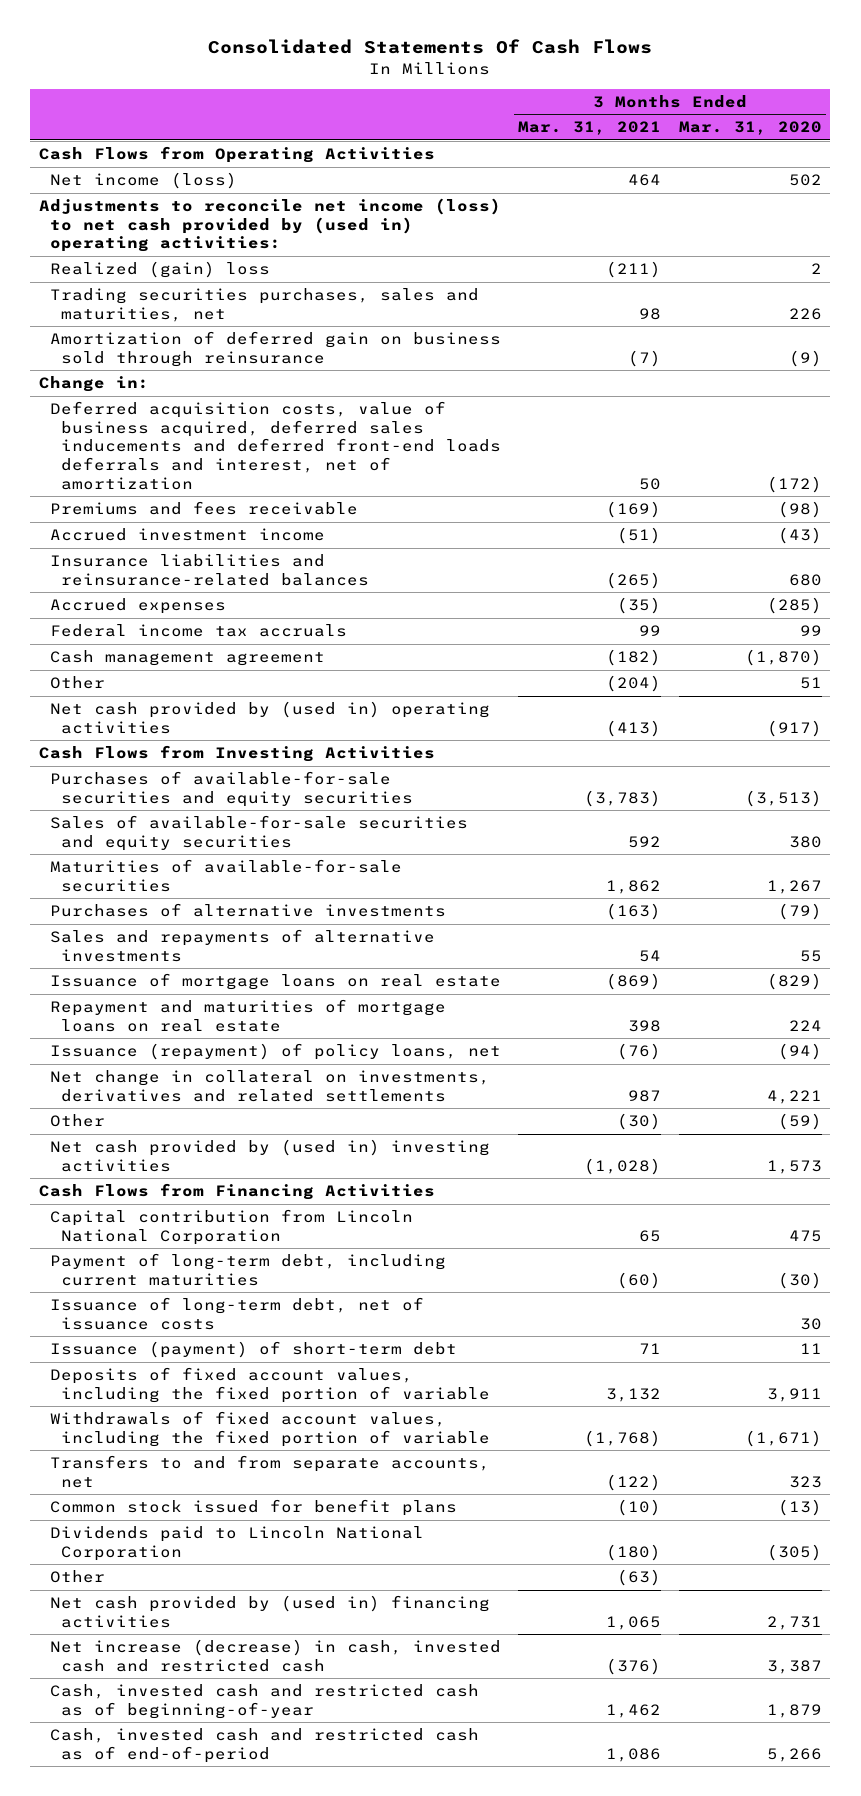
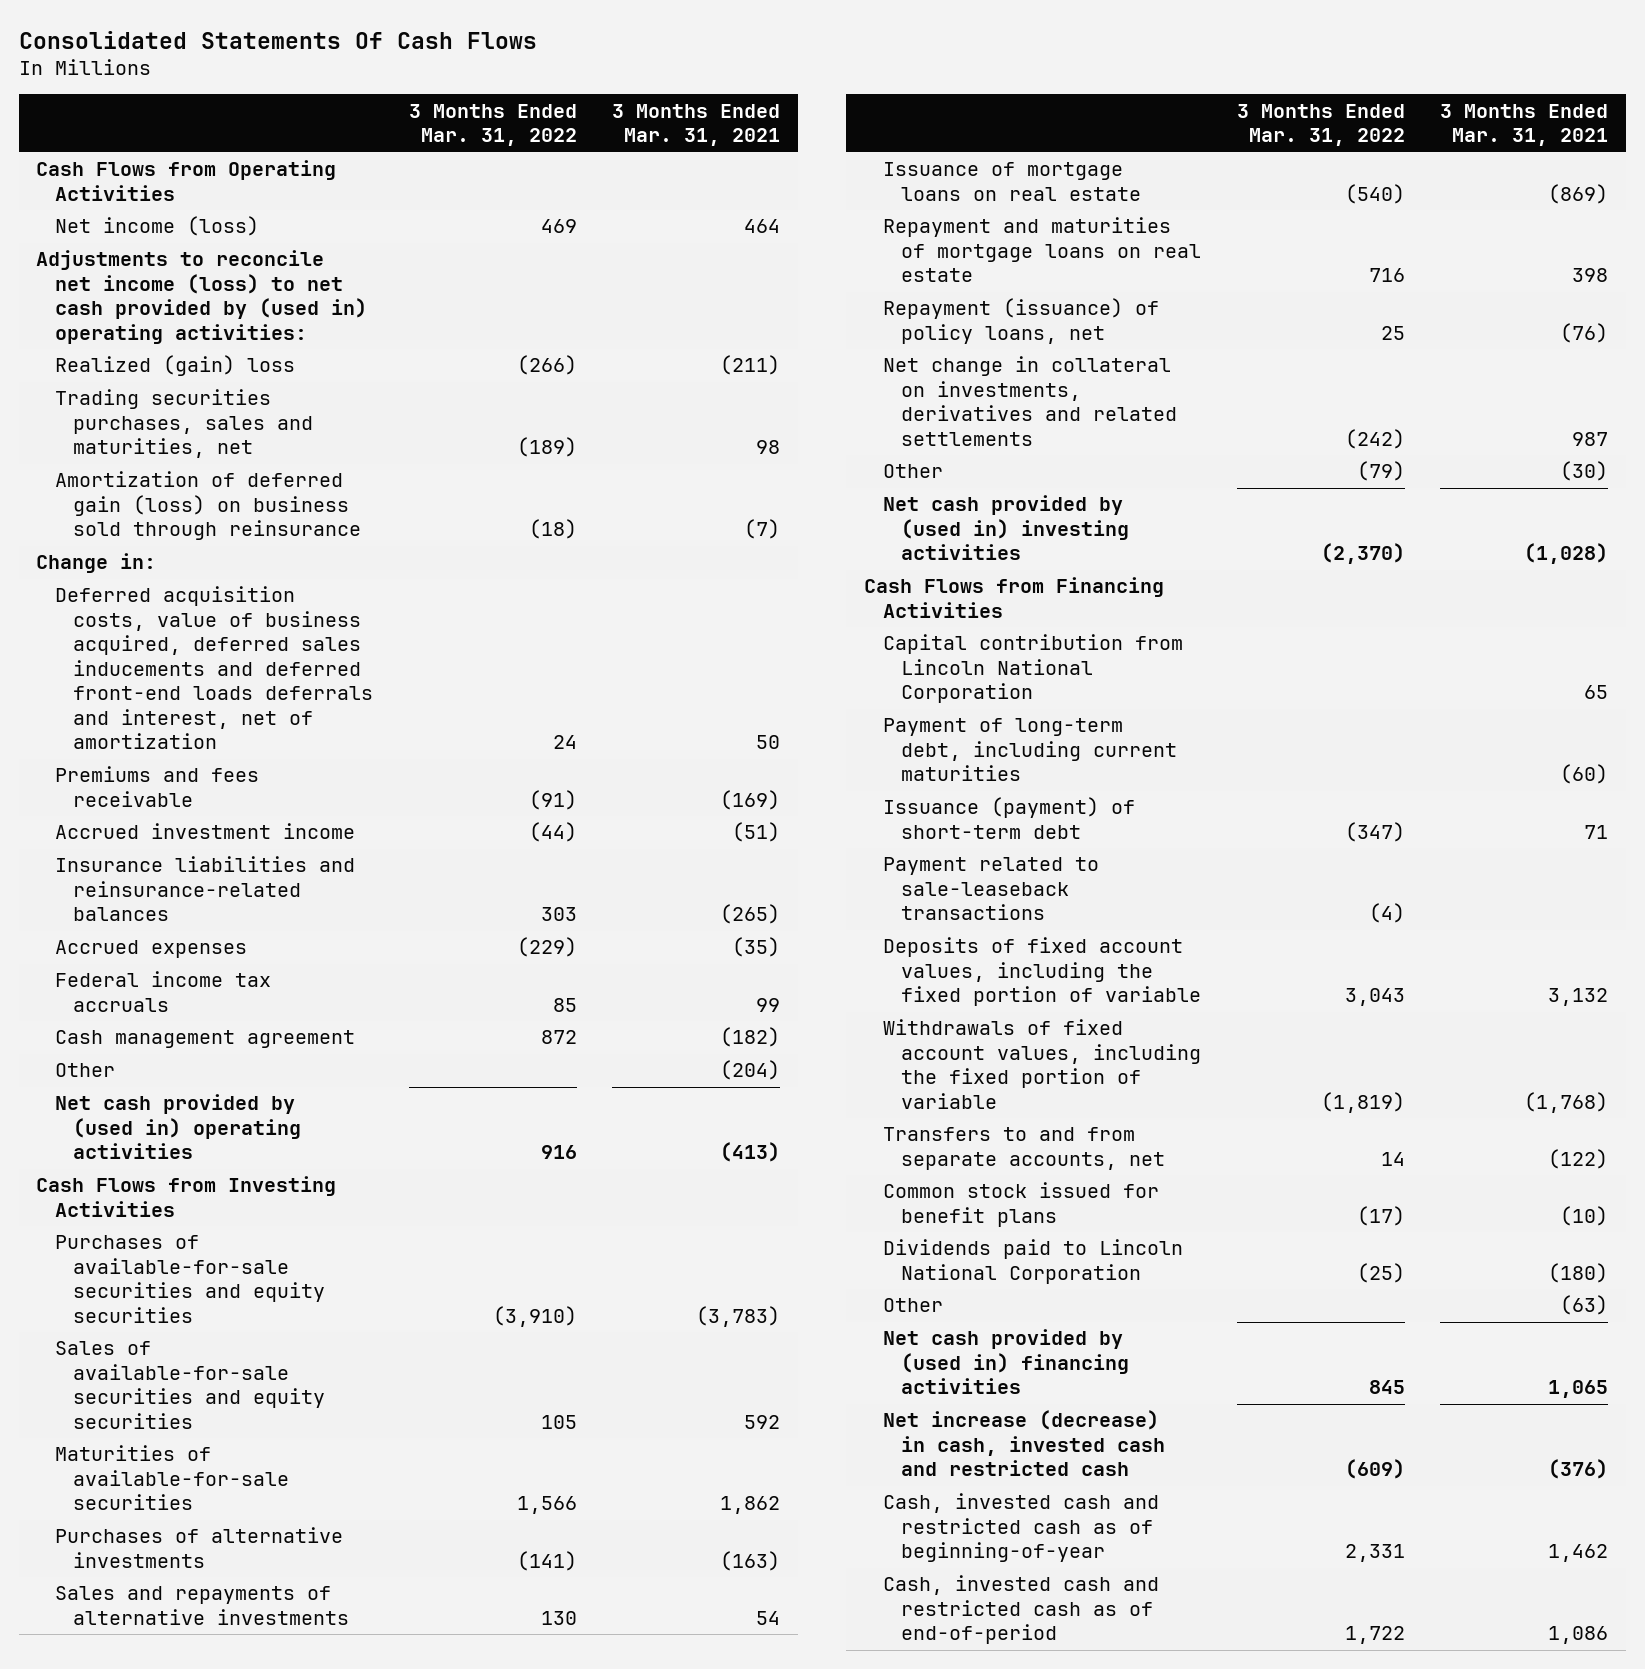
[678,121,822,136] Mar. 31, 2020 -> none
none -> [408,103,577,147] 3 Months Ended Mar. 31, 2022
[49,331,501,367] Amortization of deferred gain on business sold through reinsurance -> [54,471,362,541] Amortization of deferred gain (loss) on business sold through reinsurance
[49,1043,501,1061] Issuance (repayment) of policy loans, net -> [882,298,1159,344] Repayment (issuance) of policy loans, net
[49,1297,424,1330] Issuance of long-term debt, net of issuance costs -> none
none -> [882,857,1099,921] Payment related to sale-leaseback transactions

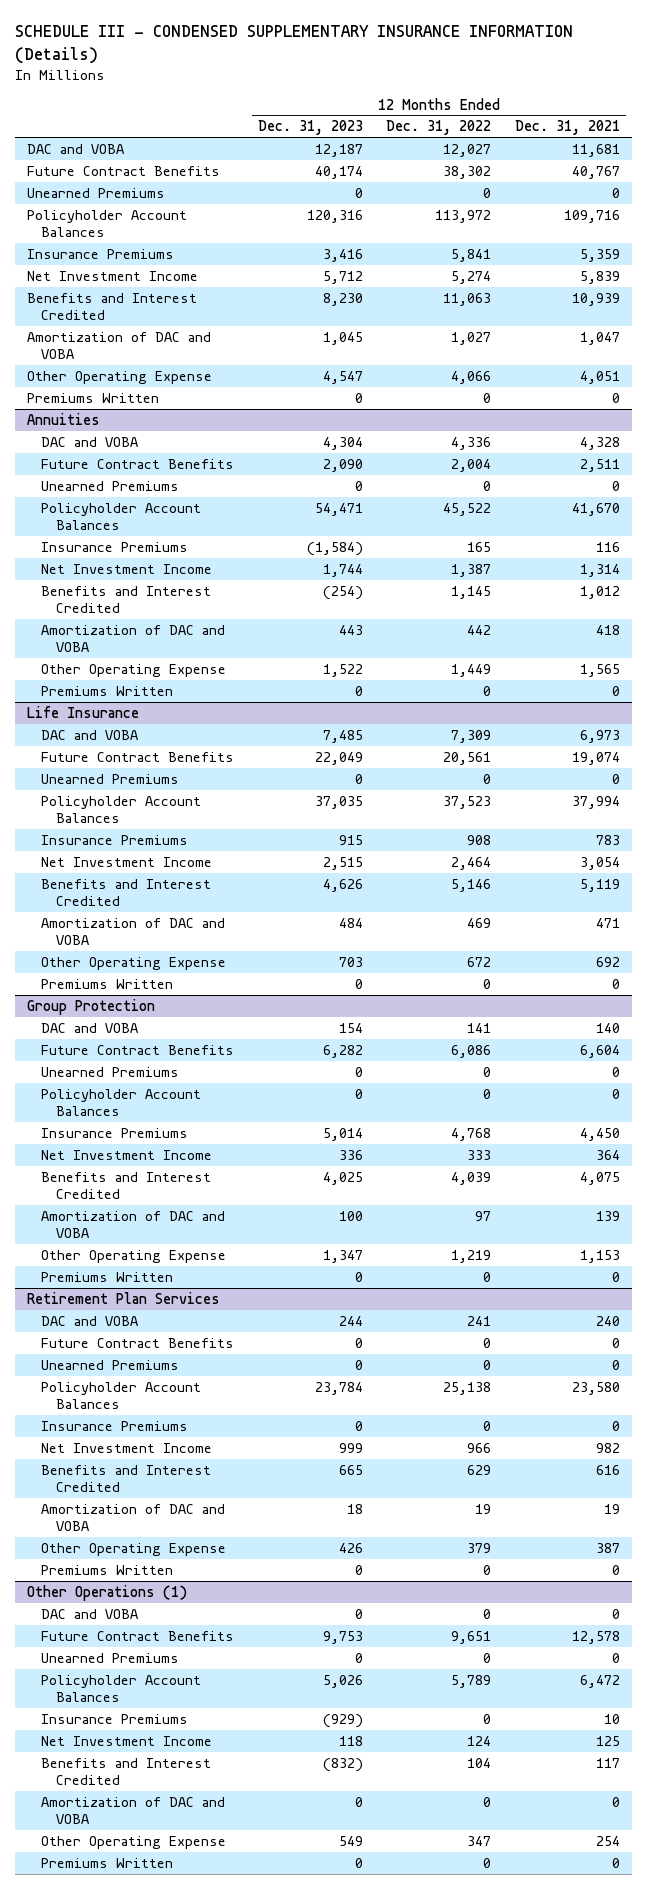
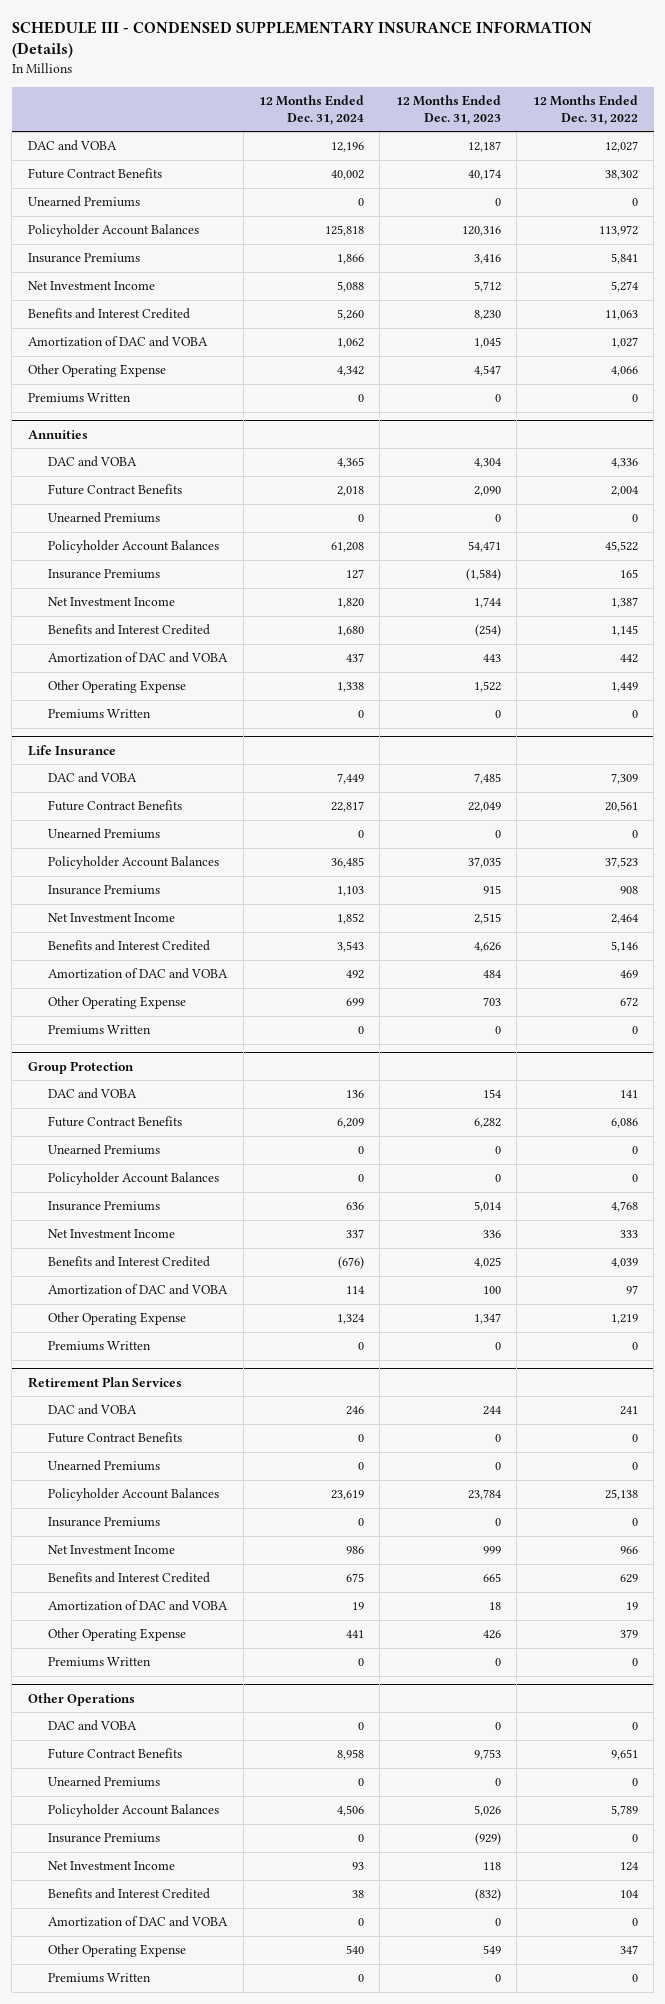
[514,120,620,136] Dec. 31, 2021 -> none
none -> [258,94,364,126] 12 Months Ended Dec. 31, 2024
[26,1584,187,1601] Other Operations (1) -> [27,1692,135,1706] Other Operations

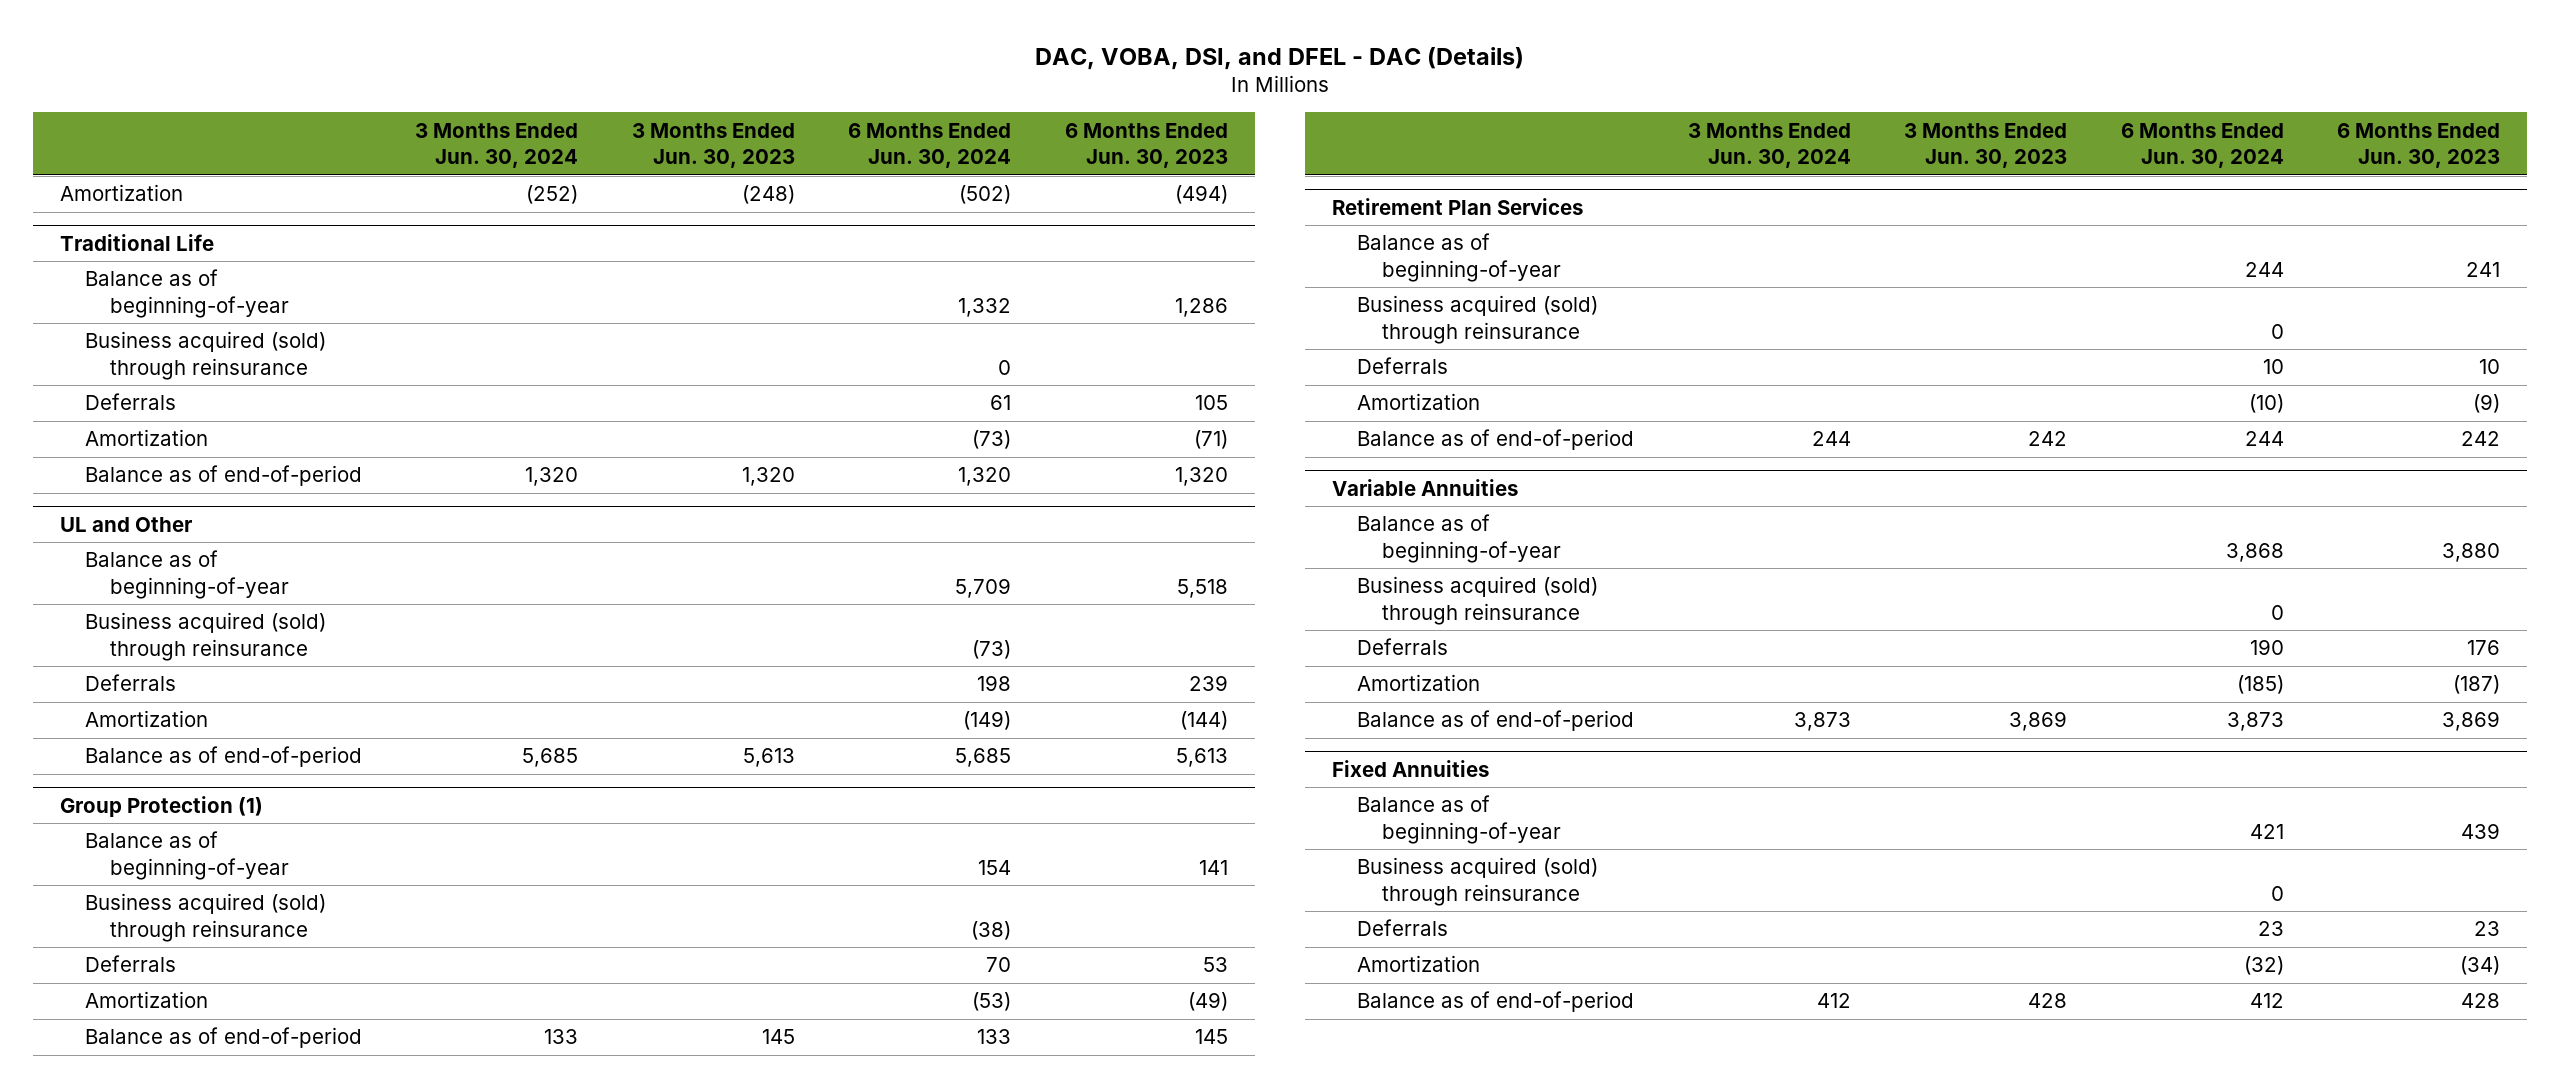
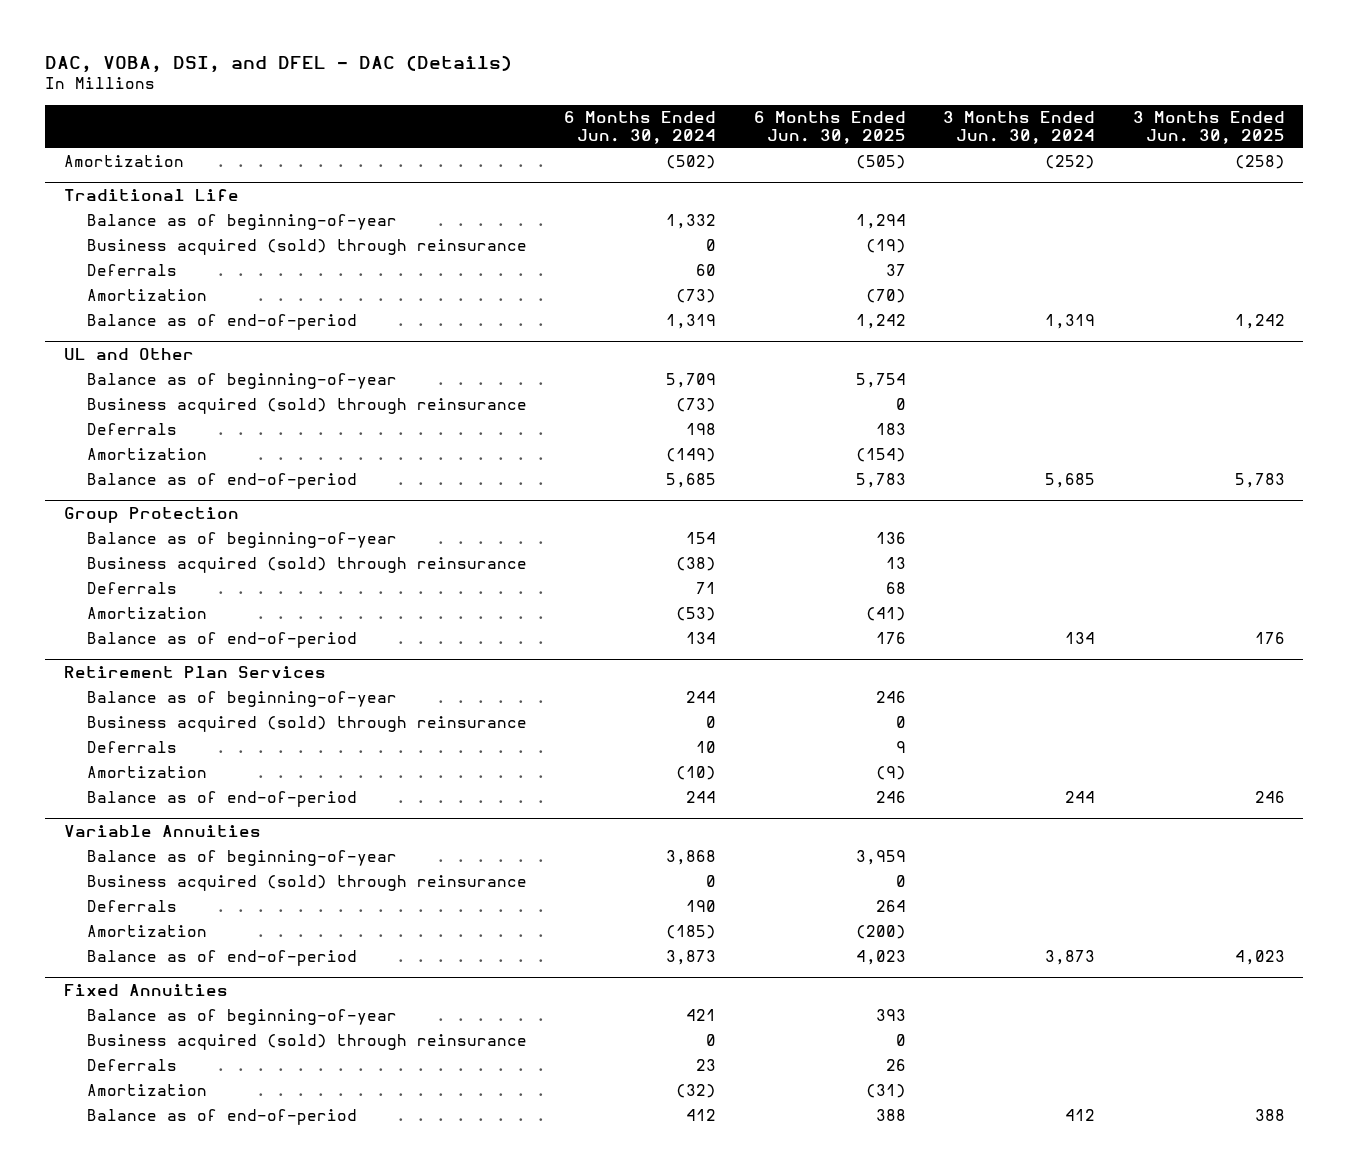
[631,122,795,168] 3 Months Ended Jun. 30, 2023 -> none
[1064,122,1228,168] 6 Months Ended Jun. 30, 2023 -> none
none -> [753,111,906,144] 6 Months Ended Jun. 30, 2025
none -> [1132,111,1285,144] 3 Months Ended Jun. 30, 2025
[990,395,1012,411] 61 -> [696,264,717,277] 60
[525,467,579,487] 1,320 -> [1045,314,1096,330] 1,319
[958,467,1012,487] 1,320 -> [666,314,717,330] 1,319
[59,795,263,817] Group Protection (1) -> [63,507,239,524] Group Protection
[986,957,1012,973] 70 -> [696,582,717,595] 71
[544,1029,579,1045] 133 -> [1065,632,1096,645] 134
[977,1029,1012,1045] 133 -> [686,632,717,645] 134

